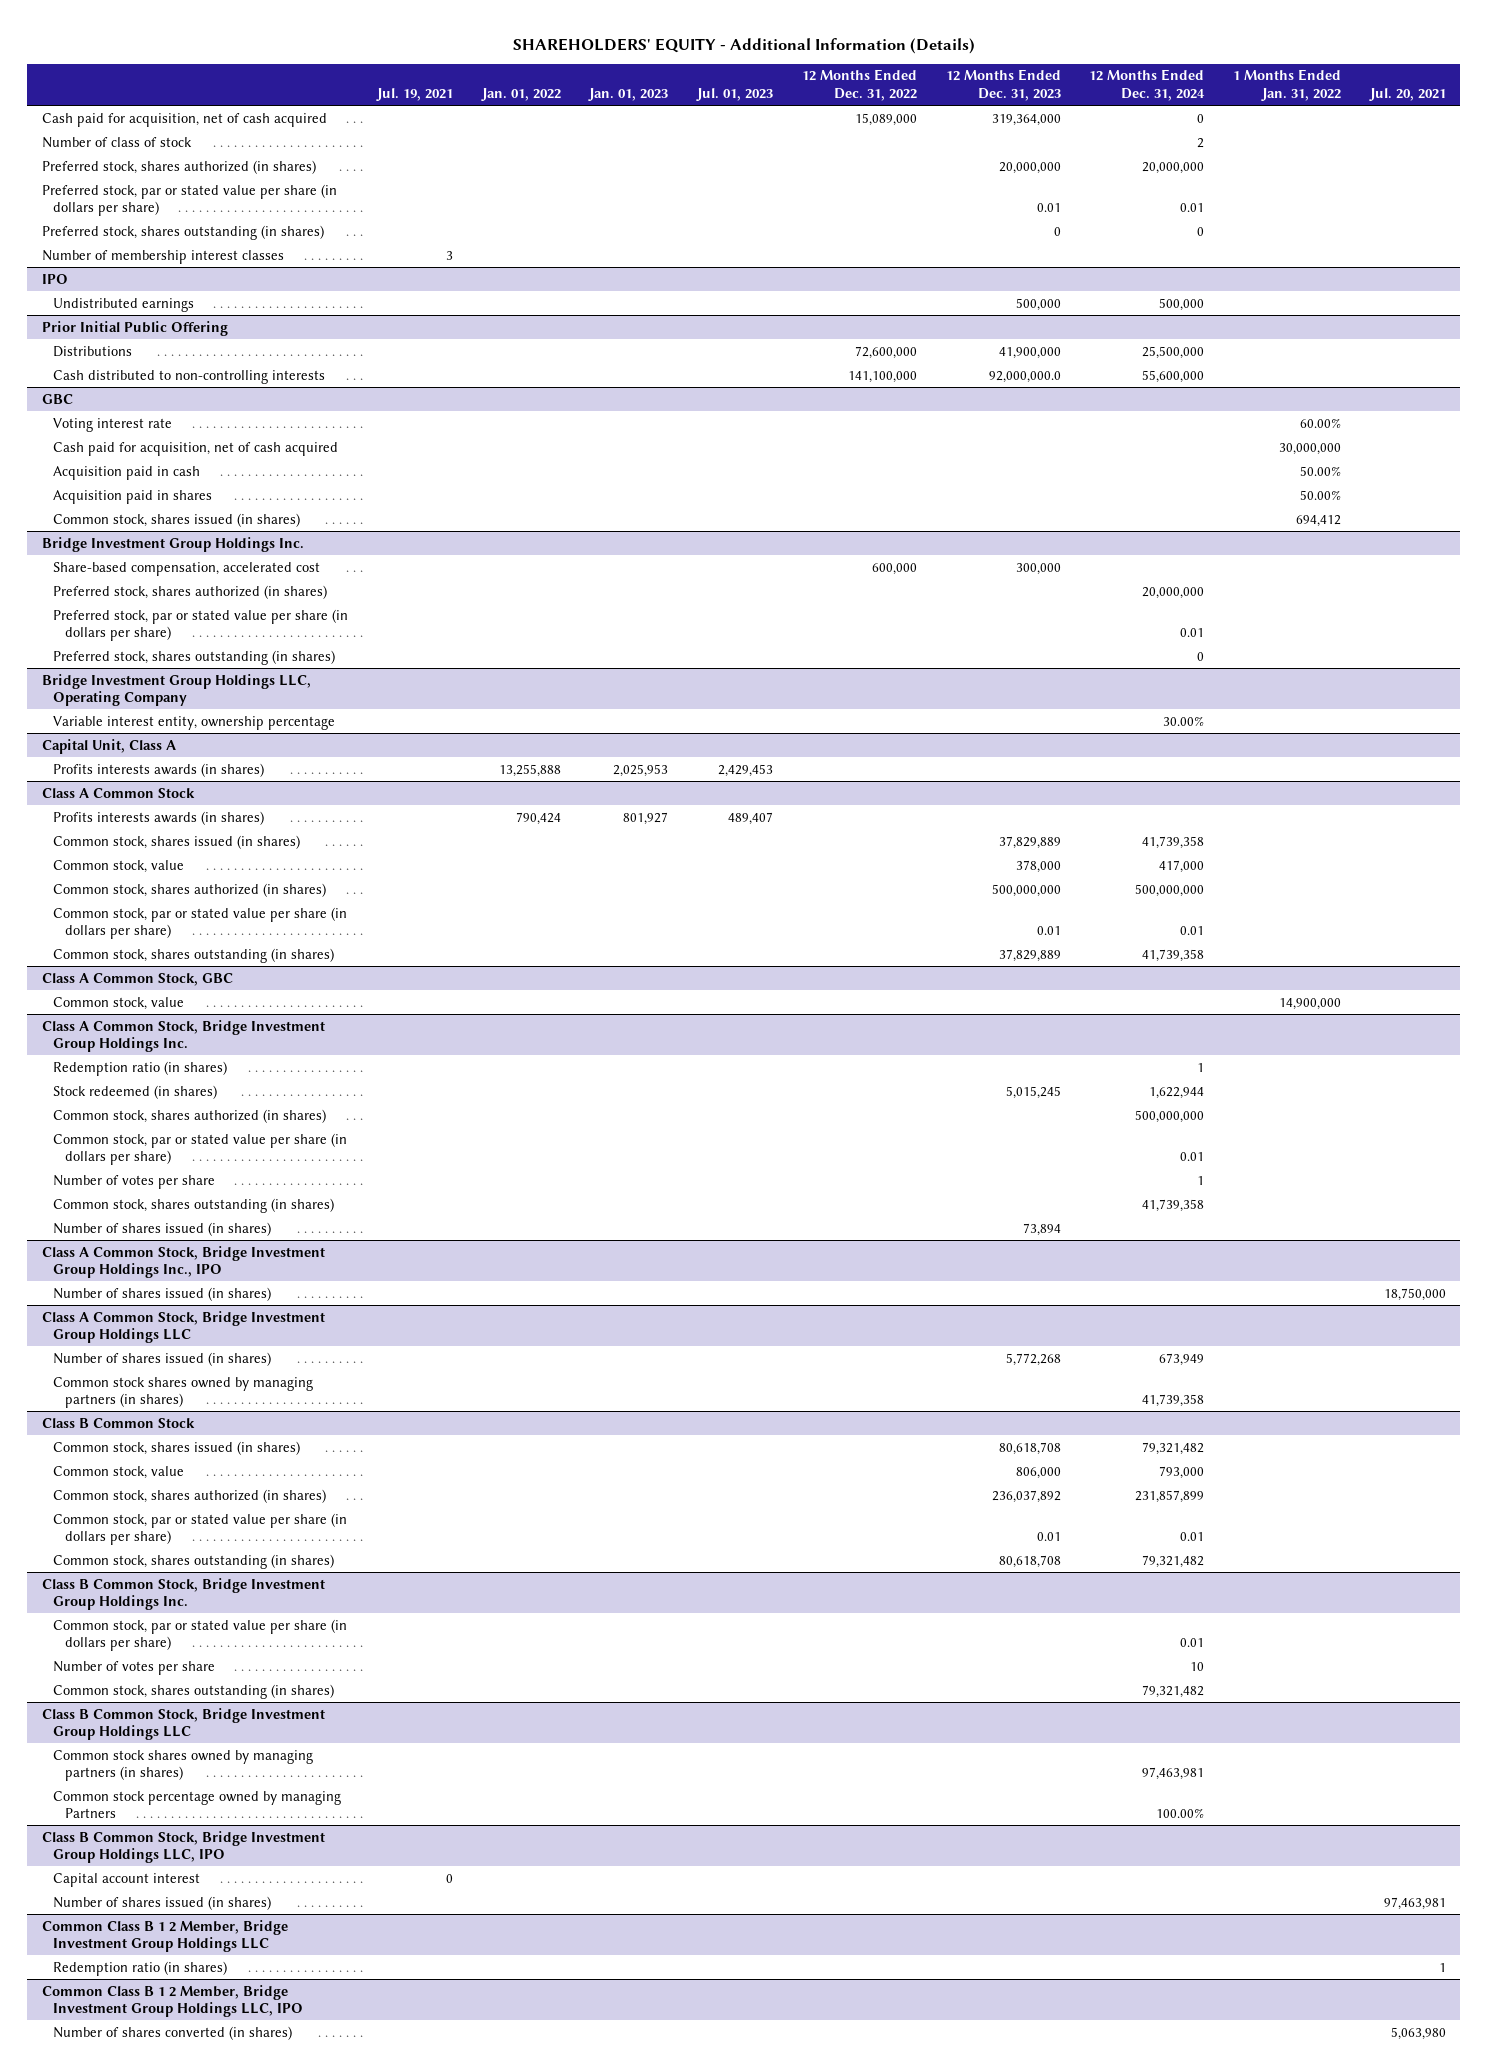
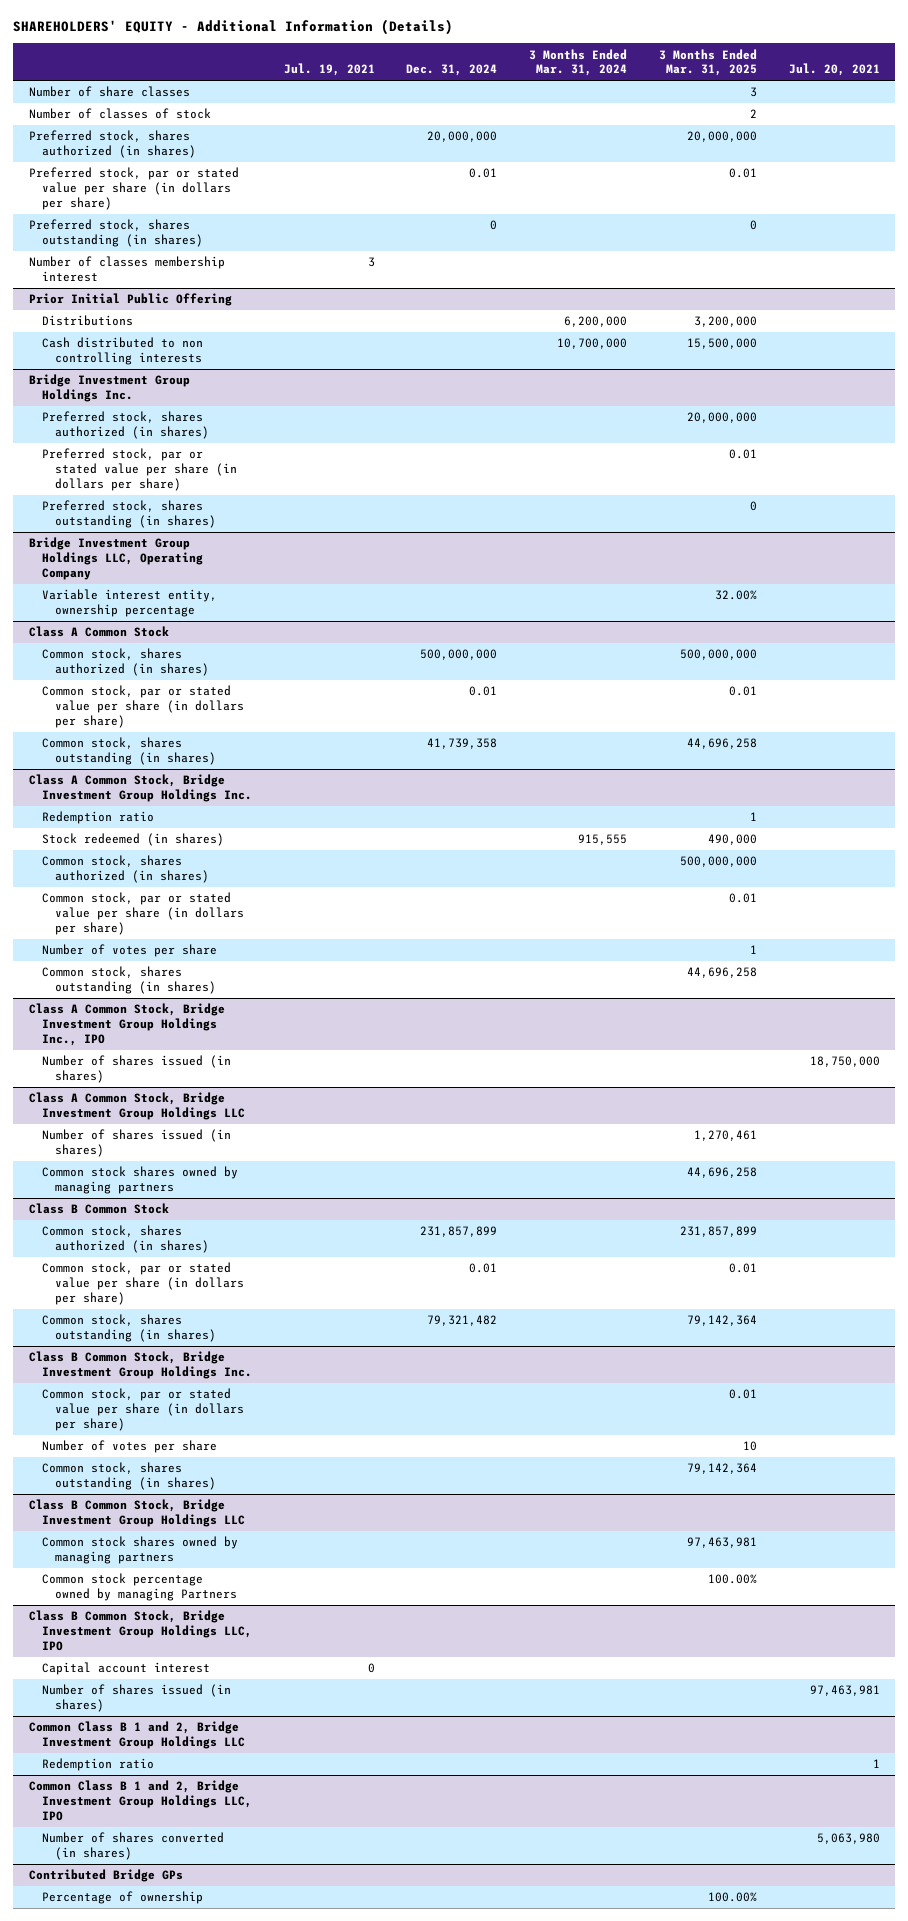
[480,88,561,102] Jan. 01, 2022 -> none
[588,88,669,102] Jan. 01, 2023 -> none
[696,88,774,102] Jul. 01, 2023 -> none
[801,69,917,102] 12 Months Ended Dec. 31, 2022 -> none
[945,69,1061,102] 12 Months Ended Dec. 31, 2023 -> none
[1089,69,1206,102] 12 Months Ended Dec. 31, 2024 -> none
[1233,69,1342,102] 1 Months Ended Jan. 31, 2022 -> none
none -> [406,64,498,77] Dec. 31, 2024
none -> [529,48,628,77] 3 Months Ended Mar. 31, 2024
none -> [658,48,757,77] 3 Months Ended Mar. 31, 2025
[41,112,327,127] Cash paid for acquisition, net of cash acquired -> none
none -> [28,86,190,98] Number of share classes
[41,136,192,148] Number of class of stock -> [28,108,211,120] Number of classes of stock
[41,273,68,284] IPO -> none
[53,297,195,312] Undistributed earnings -> none
[41,249,284,264] Number of membership interest classes -> [28,256,225,283] Number of classes membership interest
[41,393,73,404] GBC -> none
[53,417,173,432] Voting interest rate -> none
[53,441,339,456] Cash paid for acquisition, net of cash acquired -> none
[53,465,201,480] Acquisition paid in cash -> none
[53,489,213,504] Acquisition paid in shares -> none
[53,512,301,527] Common stock, shares issued (in shares) -> none
[53,369,326,384] Cash distributed to non-controlling interests -> [41,337,203,366] Cash distributed to non controlling interests
[53,561,321,576] Share-based compensation, accelerated cost -> none
[41,738,176,754] Capital Unit, Class A -> none
[53,762,265,777] Profits interests awards (in shares) -> none
[53,810,265,825] Profits interests awards (in shares) -> none
[53,834,301,849] Common stock, shares issued (in shares) -> none
[53,859,185,873] Common stock, value -> none
[41,972,233,986] Class A Common Stock, GBC -> none
[53,996,185,1010] Common stock, value -> none
[53,1060,228,1076] Redemption ratio (in shares) -> [41,811,154,825] Redemption ratio
[53,1221,272,1236] Number of shares issued (in shares) -> none
[53,1376,314,1409] Common stock shares owned by managing partners (in shares) -> [41,1166,238,1195] Common stock shares owned by managing partners
[53,1440,301,1455] Common stock, shares issued (in shares) -> none
[53,1465,185,1479] Common stock, value -> none
[53,1749,314,1782] Common stock shares owned by managing partners (in shares) -> [41,1536,238,1565] Common stock shares owned by managing partners
[41,1919,288,1953] Common Class B 1 2 Member, Bridge Investment Group Holdings LLC -> [28,1721,245,1750] Common Class B 1 and 2, Bridge Investment Group Holdings LLC
[53,1960,228,1976] Redemption ratio (in shares) -> [41,1758,154,1772] Redemption ratio
[41,1984,304,2018] Common Class B 1 2 Member, Bridge Investment Group Holdings LLC, IPO -> [28,1780,252,1821] Common Class B 1 and 2, Bridge Investment Group Holdings LLC, IPO
none -> [28,1869,183,1883] Contributed Bridge GPs
none -> [41,1891,203,1905] Percentage of ownership

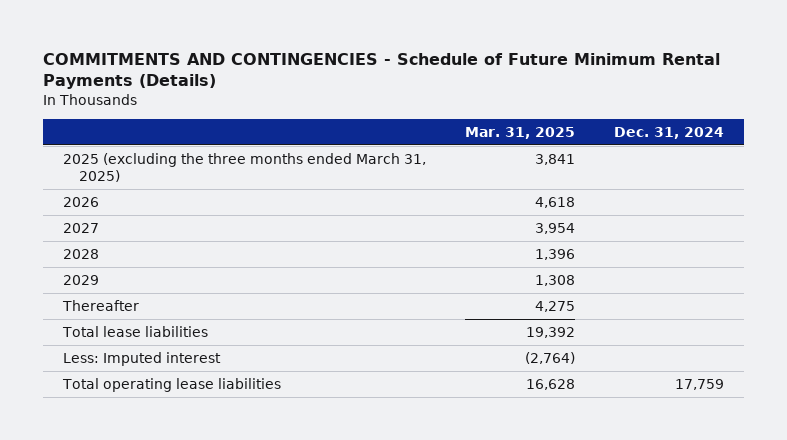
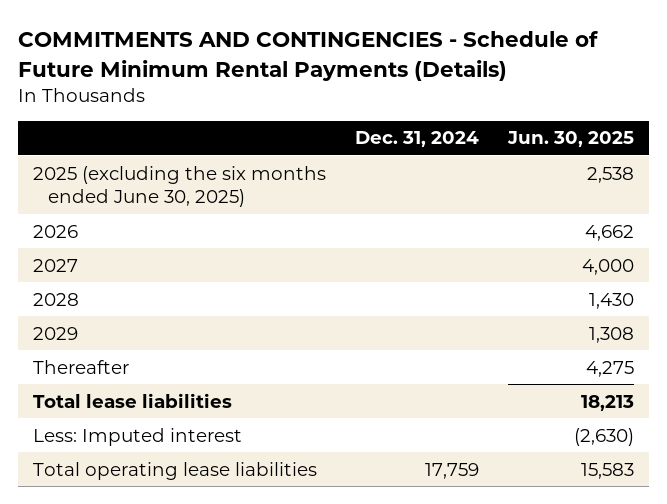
[465,126,576,139] Mar. 31, 2025 -> none
none -> [507,131,635,148] Jun. 30, 2025
[62,153,426,182] 2025 (excluding the three months ended March 31, 2025) -> [32,165,326,208] 2025 (excluding the six months ended June 30, 2025)

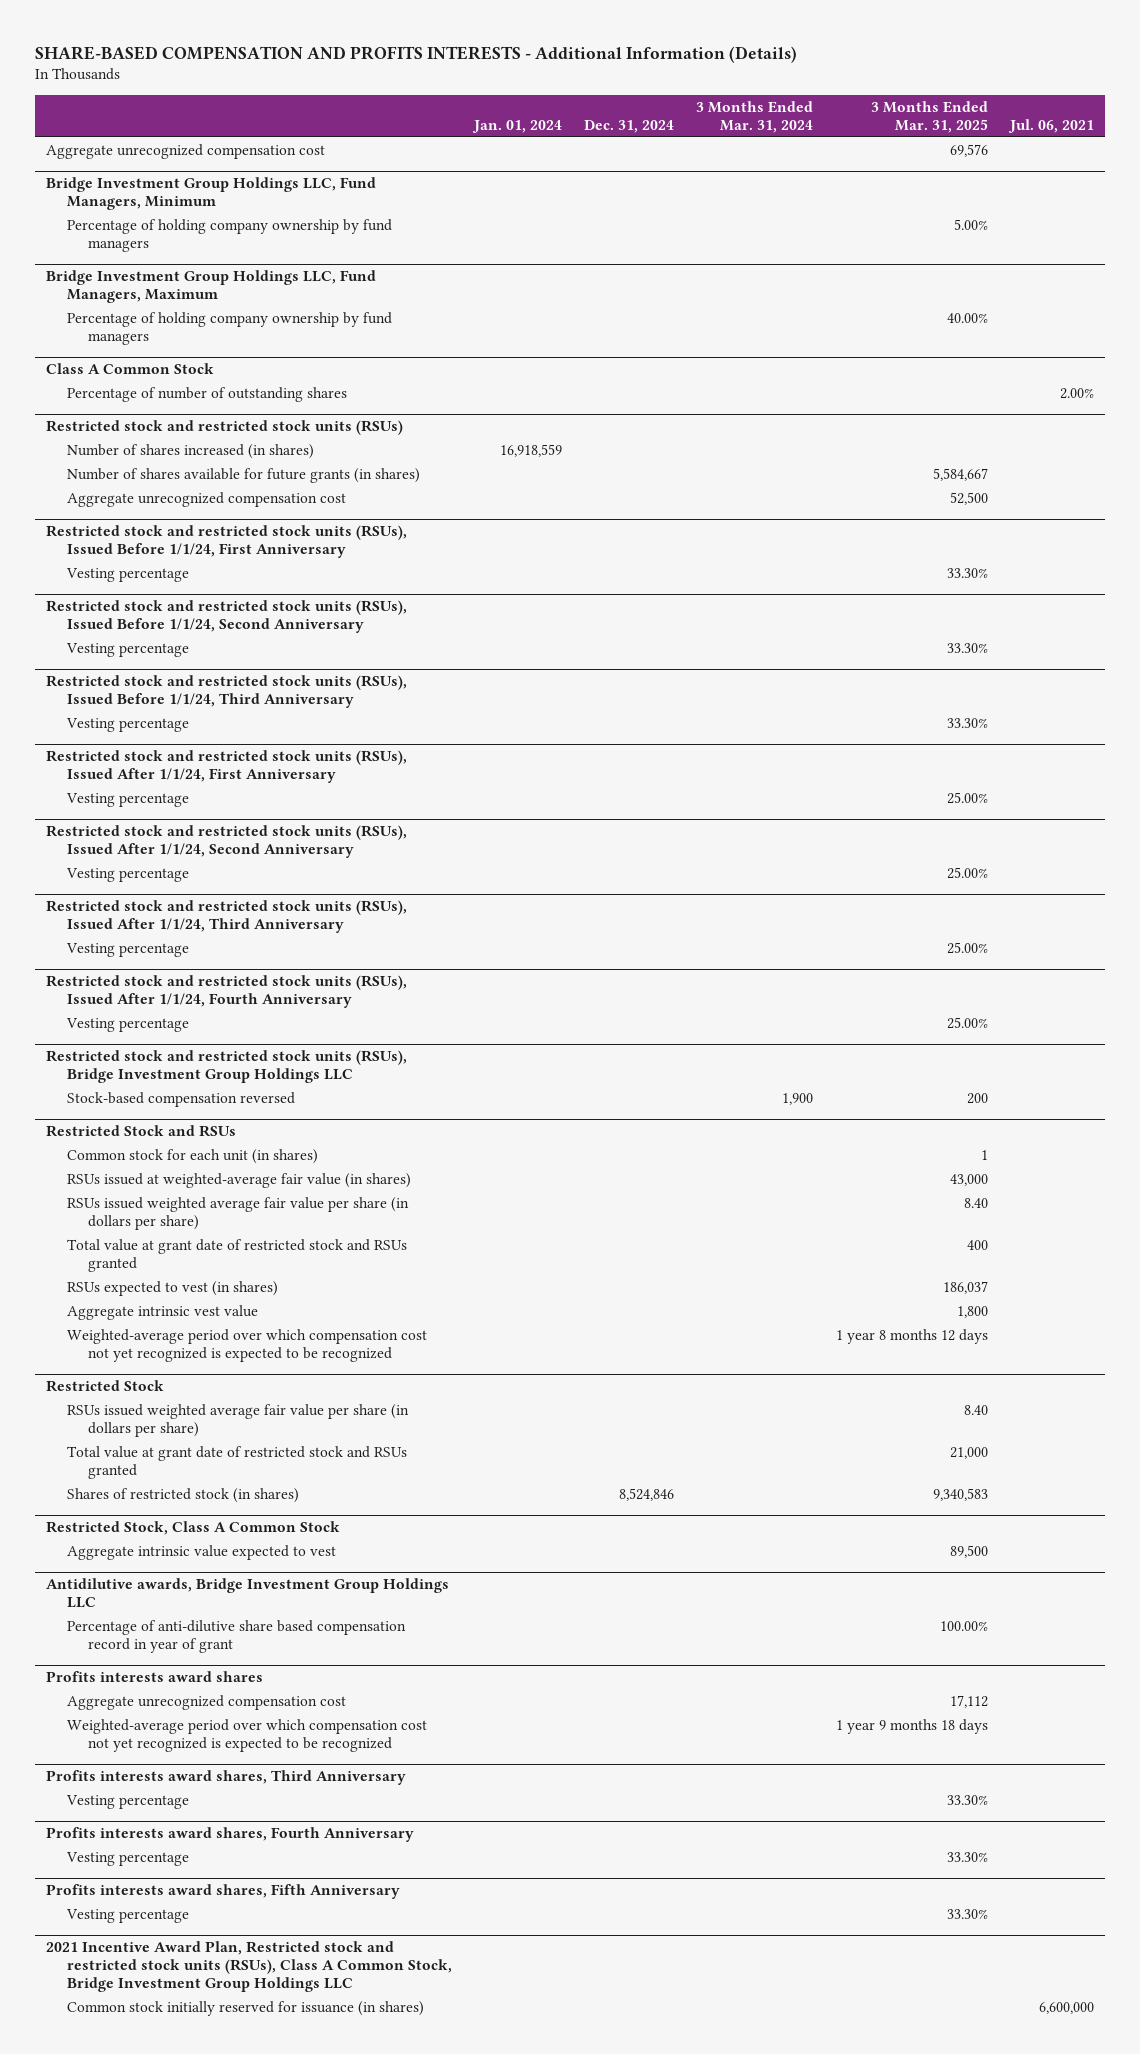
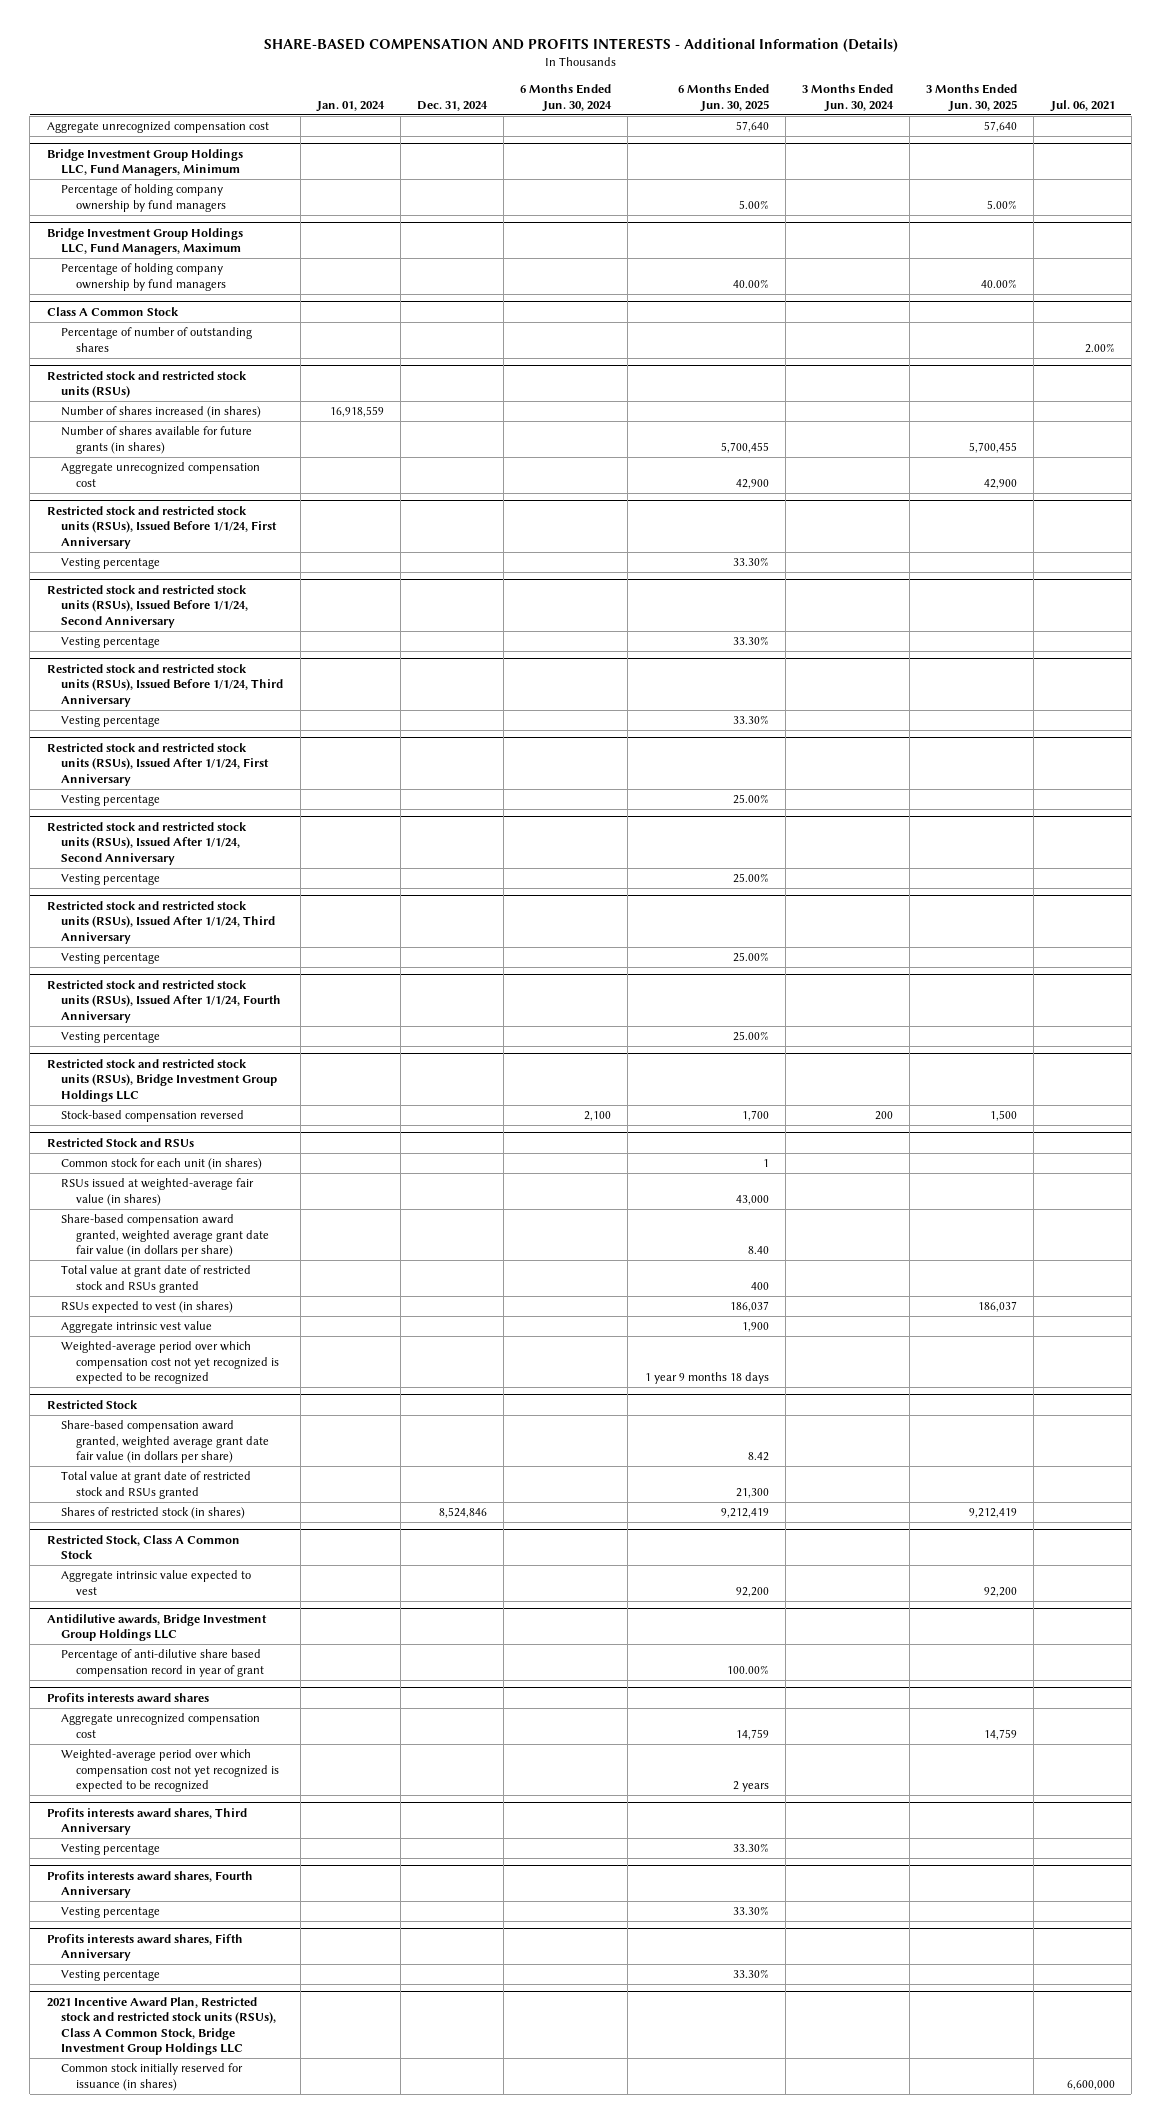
[696,100,814,133] 3 Months Ended Mar. 31, 2024 -> none
[870,100,988,133] 3 Months Ended Mar. 31, 2025 -> none
none -> [520,84,613,112] 6 Months Ended Jun. 30, 2024
none -> [677,84,769,112] 6 Months Ended Jun. 30, 2025
none -> [801,84,894,112] 3 Months Ended Jun. 30, 2024
none -> [926,84,1018,112] 3 Months Ended Jun. 30, 2025
[66,1197,409,1231] RSUs issued weighted average fair value per share (in dollars per share) -> [61,1214,270,1257] Share-based compensation award granted, weighted average grant date fair value (in dollars per share)
[66,1404,409,1438] RSUs issued weighted average fair value per share (in dollars per share) -> [61,1420,270,1463] Share-based compensation award granted, weighted average grant date fair value (in dollars per share)

